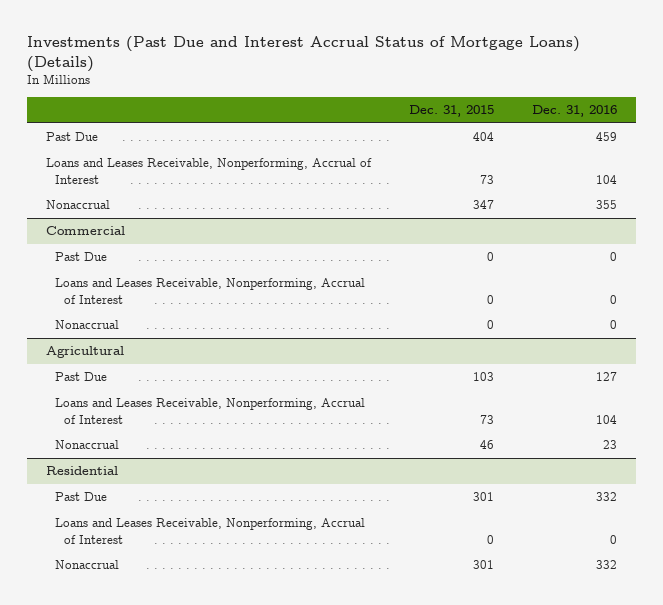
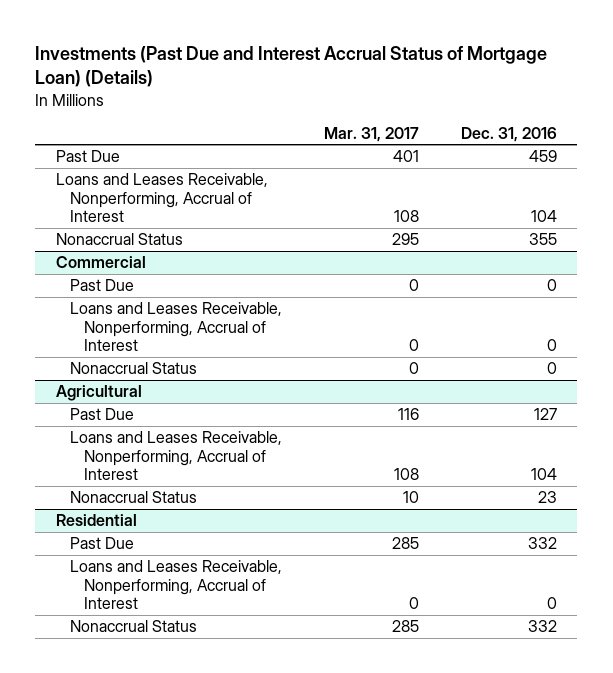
[26,35,580,72] Investments (Past Due and Interest Accrual Status of Mortgage Loans) (Details) -> [35,45,548,88] Investments (Past Due and Interest Accrual Status of Mortgage Loan) (Details)
[408,105,494,118] Dec. 31, 2015 -> none
none -> [323,126,419,142] Mar. 31, 2017
[45,200,110,210] Nonaccrual -> [56,233,184,246] Nonaccrual Status
[55,320,120,330] Nonaccrual -> [70,362,198,375] Nonaccrual Status
[55,440,120,450] Nonaccrual -> [70,491,198,504] Nonaccrual Status
[55,560,120,570] Nonaccrual -> [70,620,198,633] Nonaccrual Status

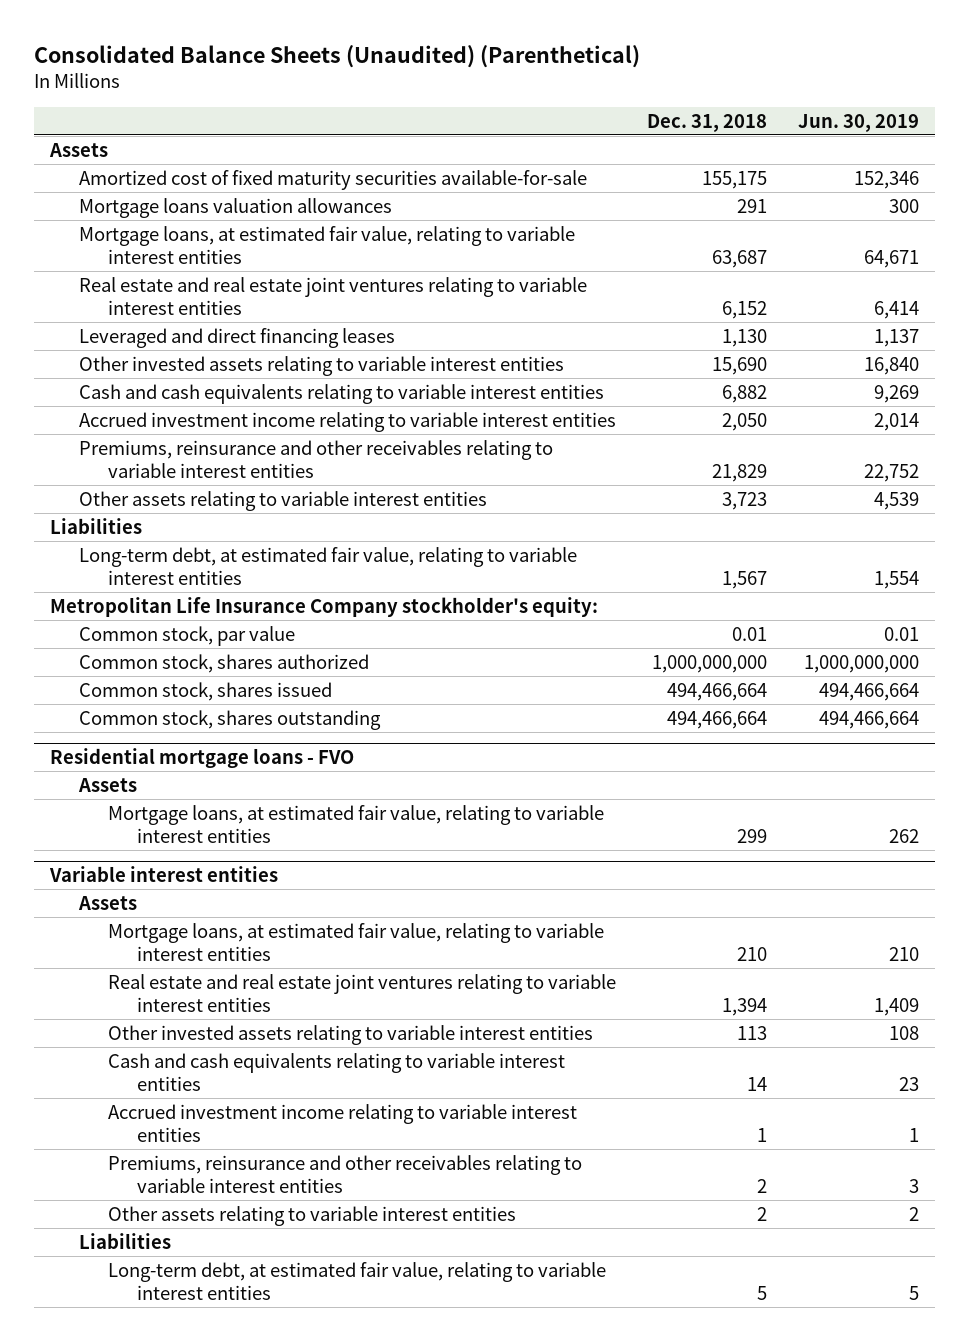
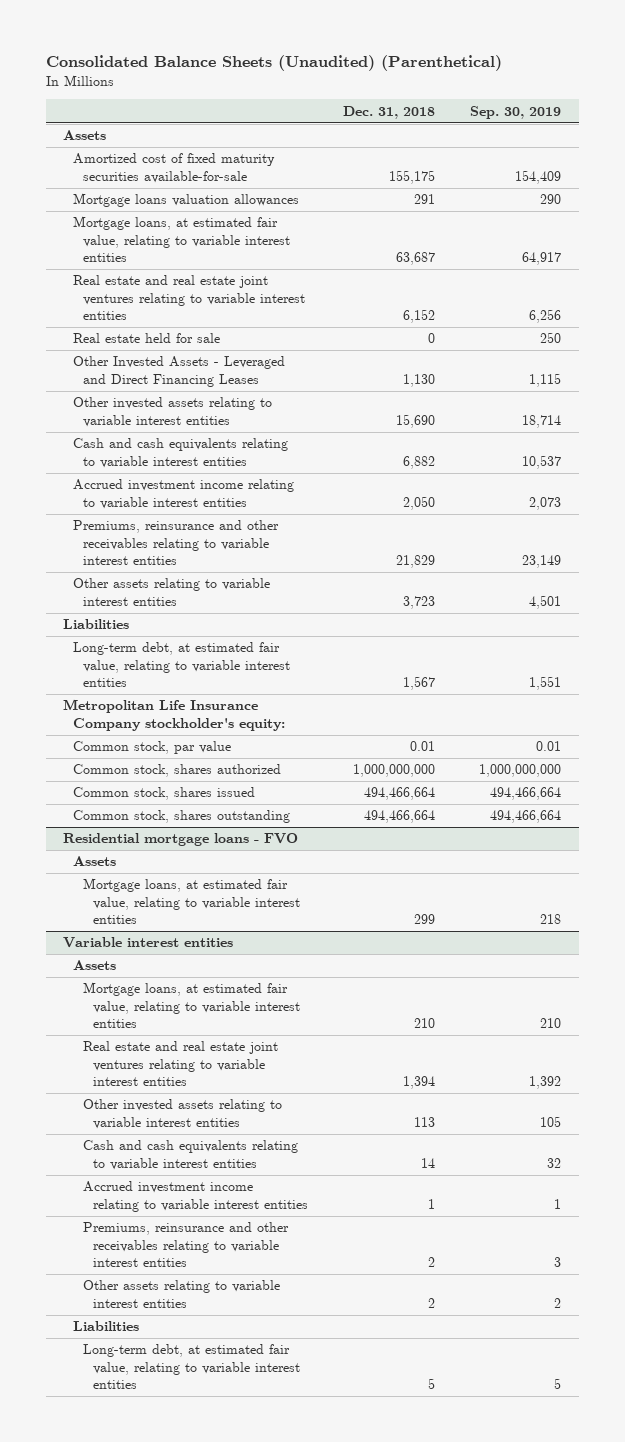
[798,113,920,132] Jun. 30, 2019 -> none
none -> [470,105,562,119] Sep. 30, 2019
none -> [73,333,221,344] Real estate held for sale
[78,327,395,348] Leveraged and direct financing leases -> [73,356,286,387] Other Invested Assets - Leveraged and Direct Financing Leases

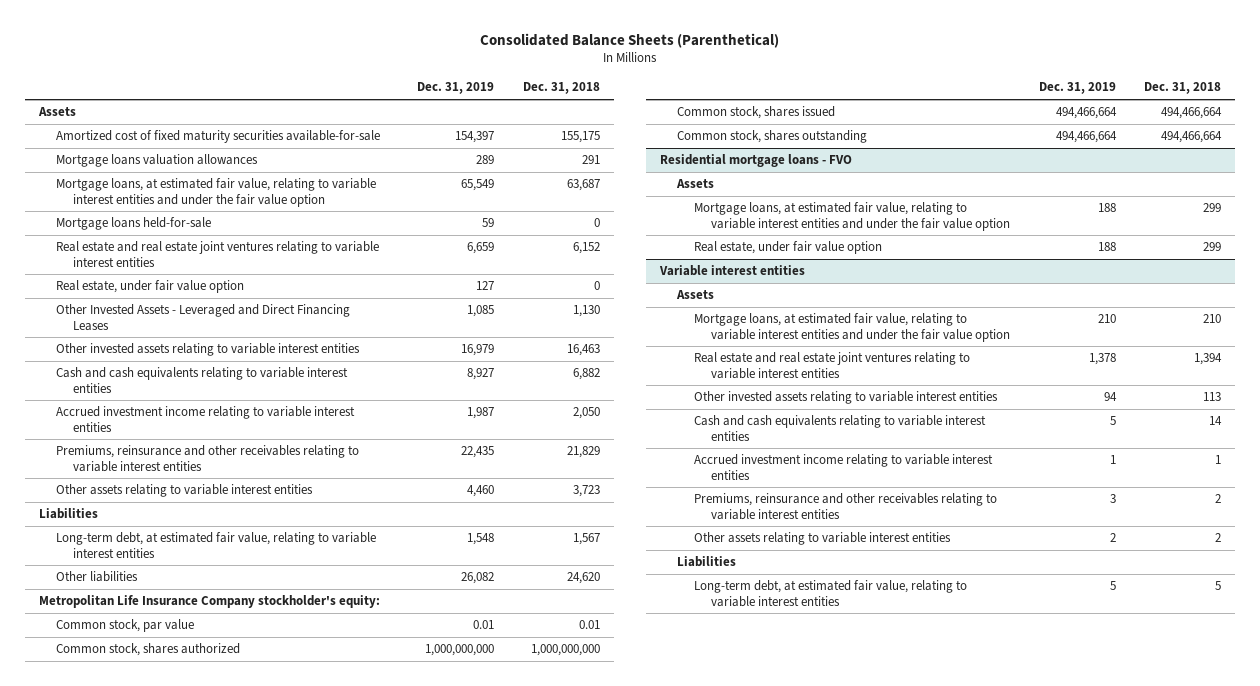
[45,55,502,72] Consolidated Balance Sheets (Unaudited) (Parenthetical) -> [479,32,779,48] Consolidated Balance Sheets (Parenthetical)
[470,105,562,119] Sep. 30, 2019 -> none
none -> [417,82,495,95] Dec. 31, 2019
[73,216,291,262] Mortgage loans, at estimated fair value, relating to variable interest entities -> [55,178,376,207] Mortgage loans, at estimated fair value, relating to variable interest entities and under the fair value option
none -> [55,217,211,231] Mortgage loans held-for-sale
[73,333,221,344] Real estate held for sale -> [55,280,244,294] Real estate, under fair value option
[396,413,436,428] 15,690 -> [566,344,600,357] 16,463
none -> [55,571,138,583] Other liabilities
[83,878,301,924] Mortgage loans, at estimated fair value, relating to variable interest entities -> [694,202,1011,231] Mortgage loans, at estimated fair value, relating to variable interest entities and under the fair value option
none -> [694,241,883,255] Real estate, under fair value option
[83,982,301,1028] Mortgage loans, at estimated fair value, relating to variable interest entities -> [694,313,1011,342] Mortgage loans, at estimated fair value, relating to variable interest entities and under the fair value option

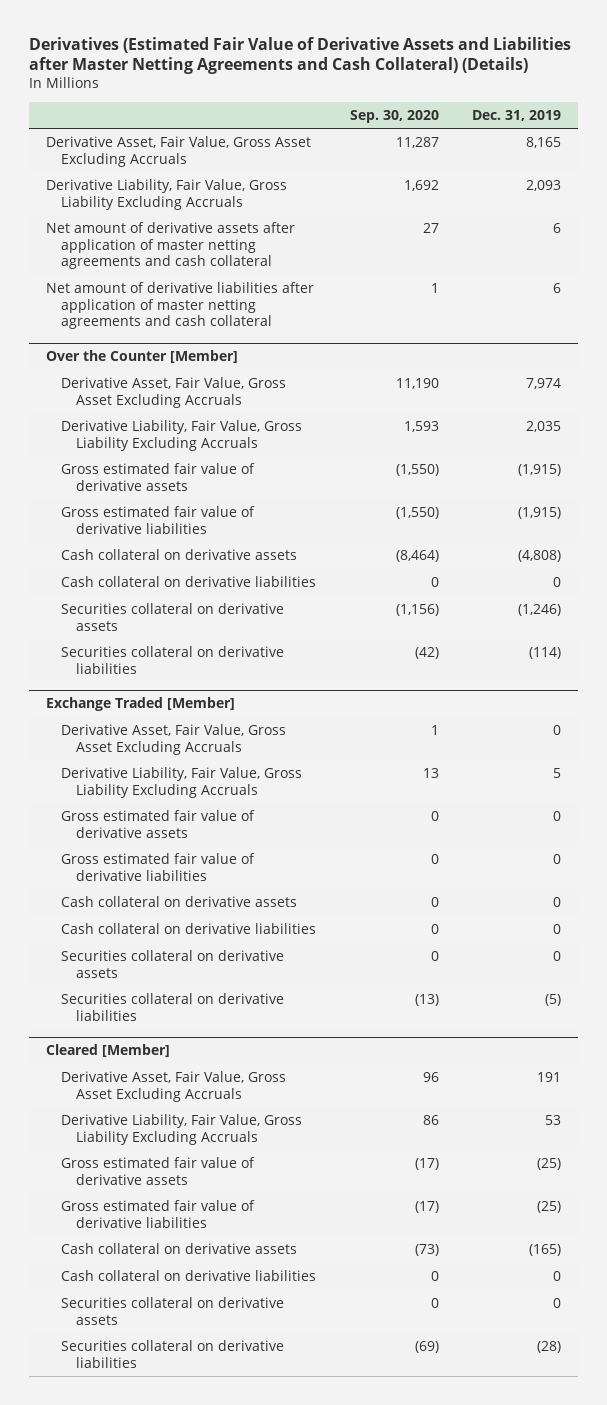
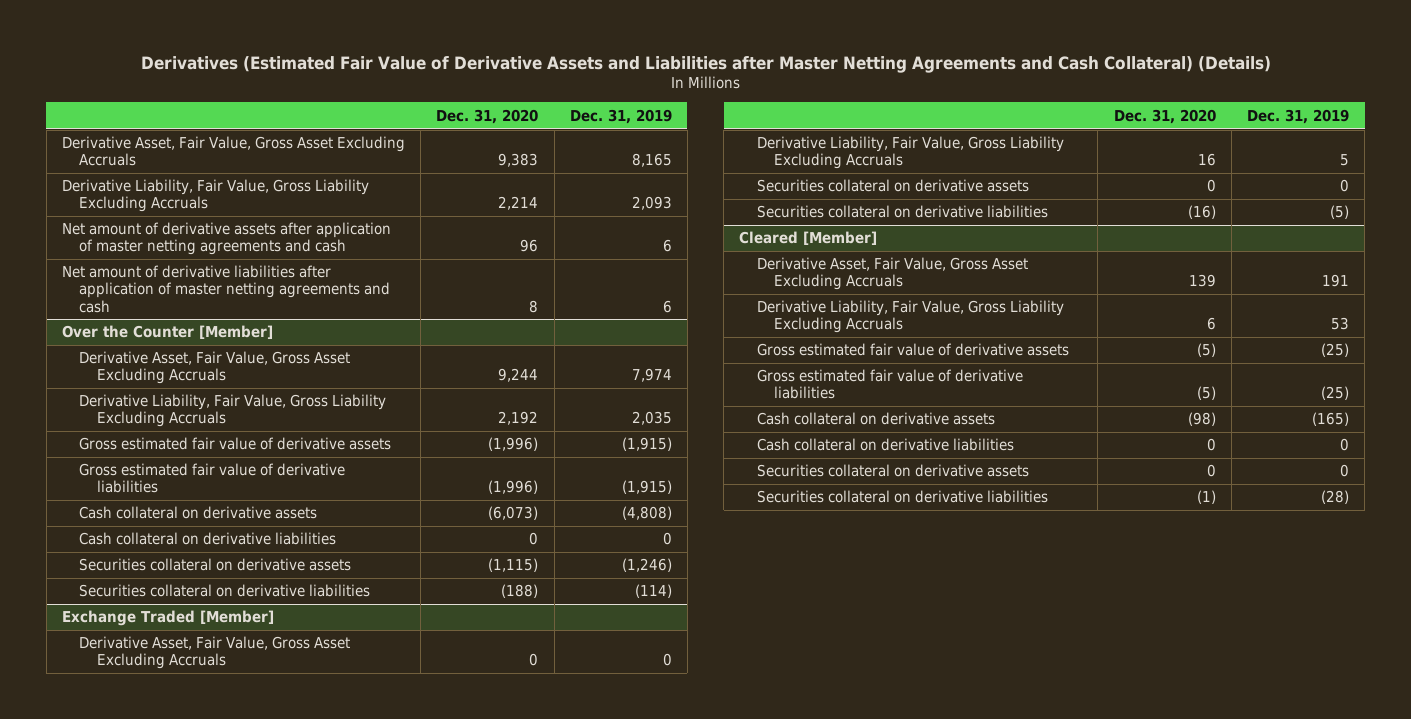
[349,109,439,123] Sep. 30, 2020 -> none
none -> [436,108,539,124] Dec. 31, 2020
[46,222,296,270] Net amount of derivative assets after application of master netting agreements and cash collateral -> [61,222,391,256] Net amount of derivative assets after application of master netting agreements and cash
[46,282,315,330] Net amount of derivative liabilities after application of master netting agreements and cash collateral -> [61,265,391,313] Net amount of derivative liabilities after application of master netting agreements and cash
[60,810,255,838] Gross estimated fair value of derivative assets -> none
[60,853,255,881] Gross estimated fair value of derivative liabilities -> none
[60,896,297,908] Cash collateral on derivative assets -> none
[60,923,316,935] Cash collateral on derivative liabilities -> none

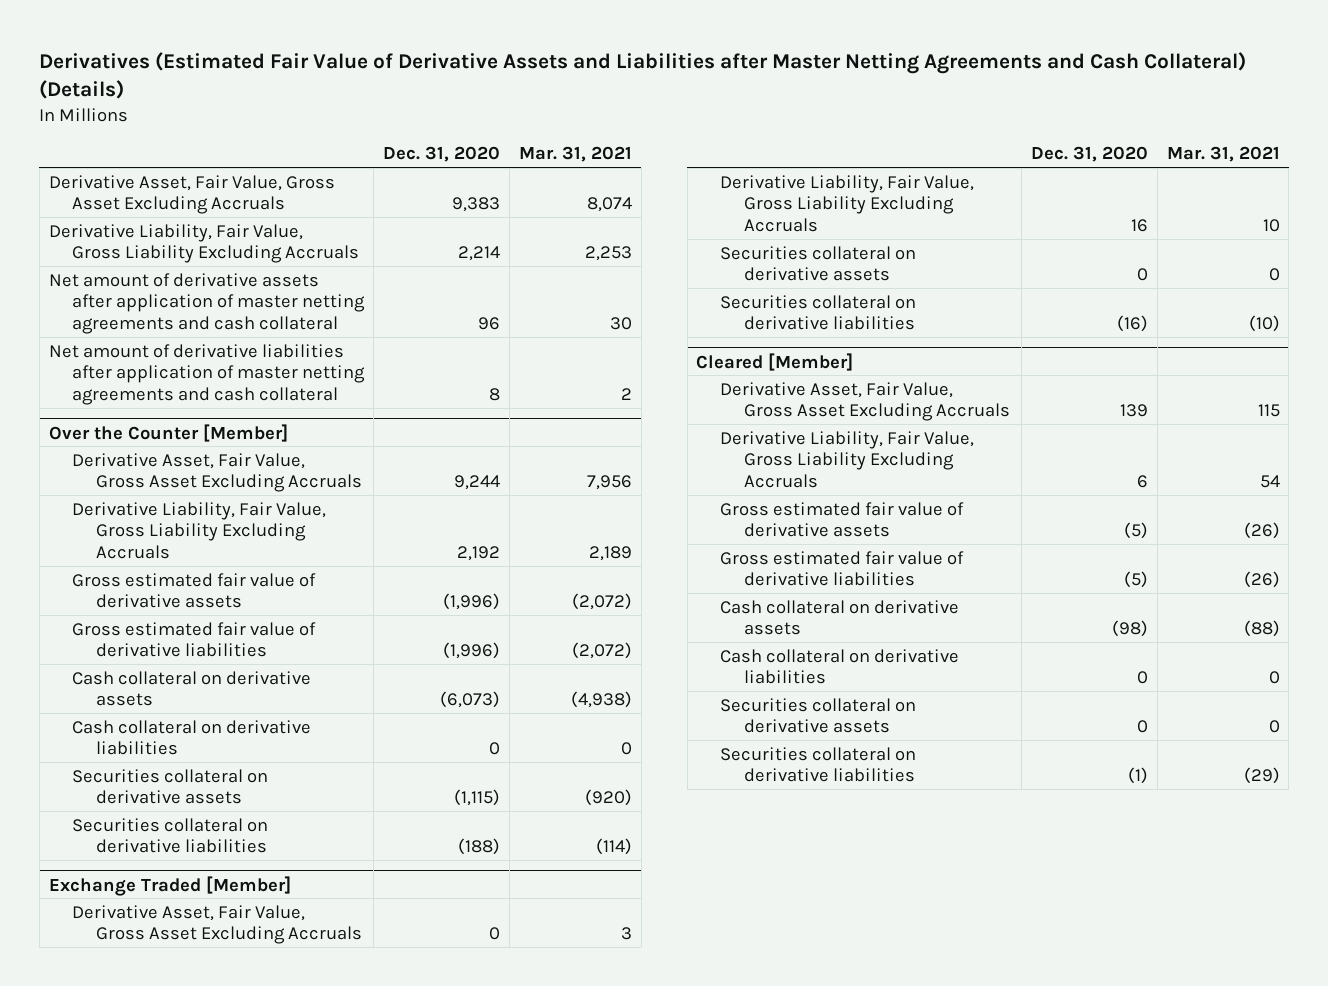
[569,108,672,124] Dec. 31, 2019 -> none
none -> [518,146,632,163] Mar. 31, 2021
[61,222,391,256] Net amount of derivative assets after application of master netting agreements and cash -> [48,272,366,335] Net amount of derivative assets after application of master netting agreements and cash collateral
[61,265,391,313] Net amount of derivative liabilities after application of master netting agreements and cash -> [48,343,366,406] Net amount of derivative liabilities after application of master netting agreements and cash collateral

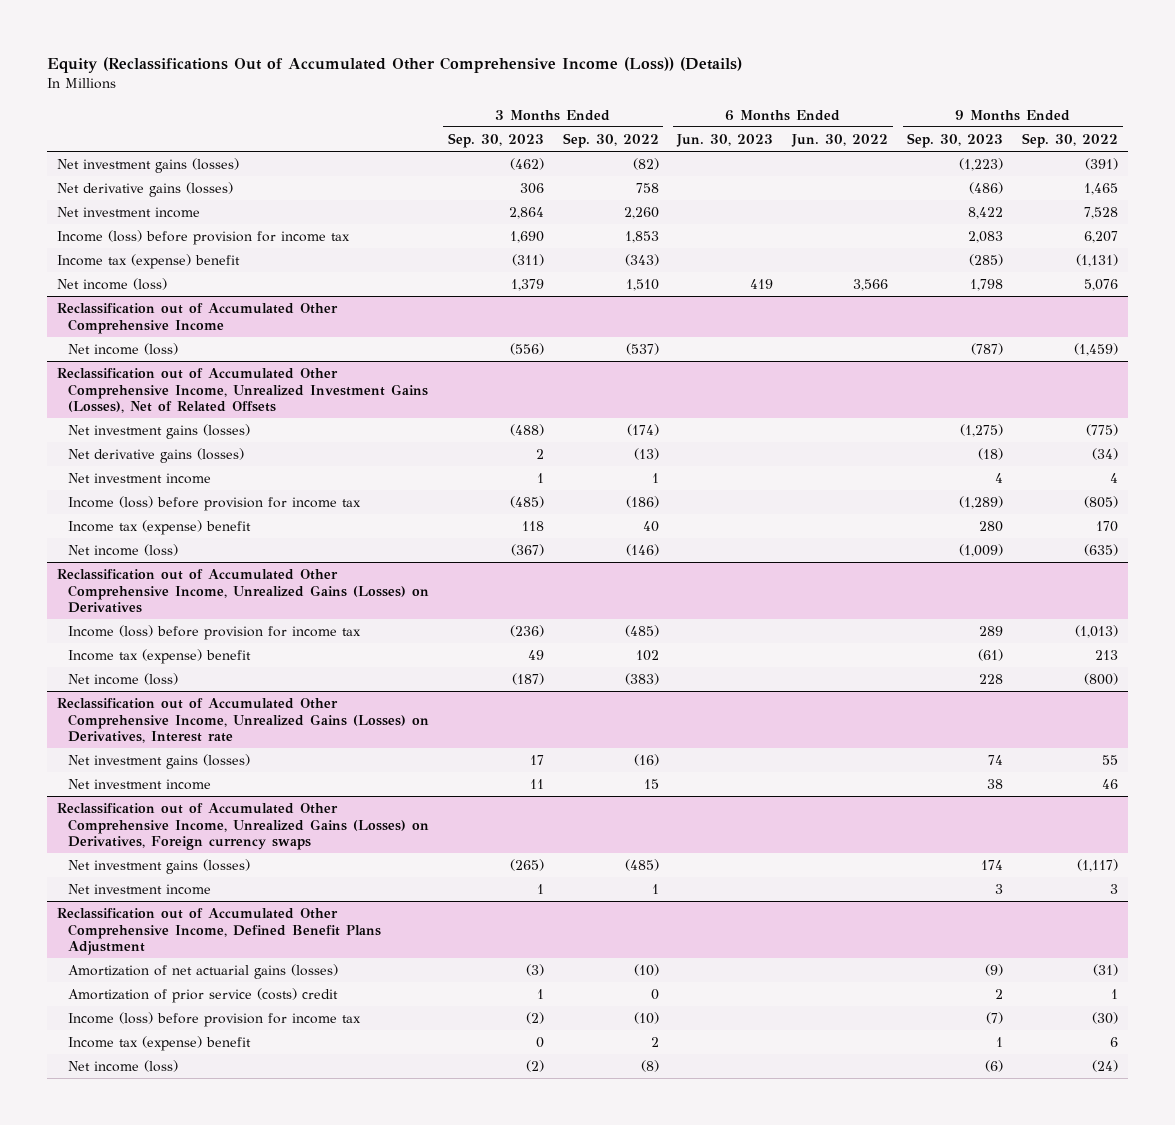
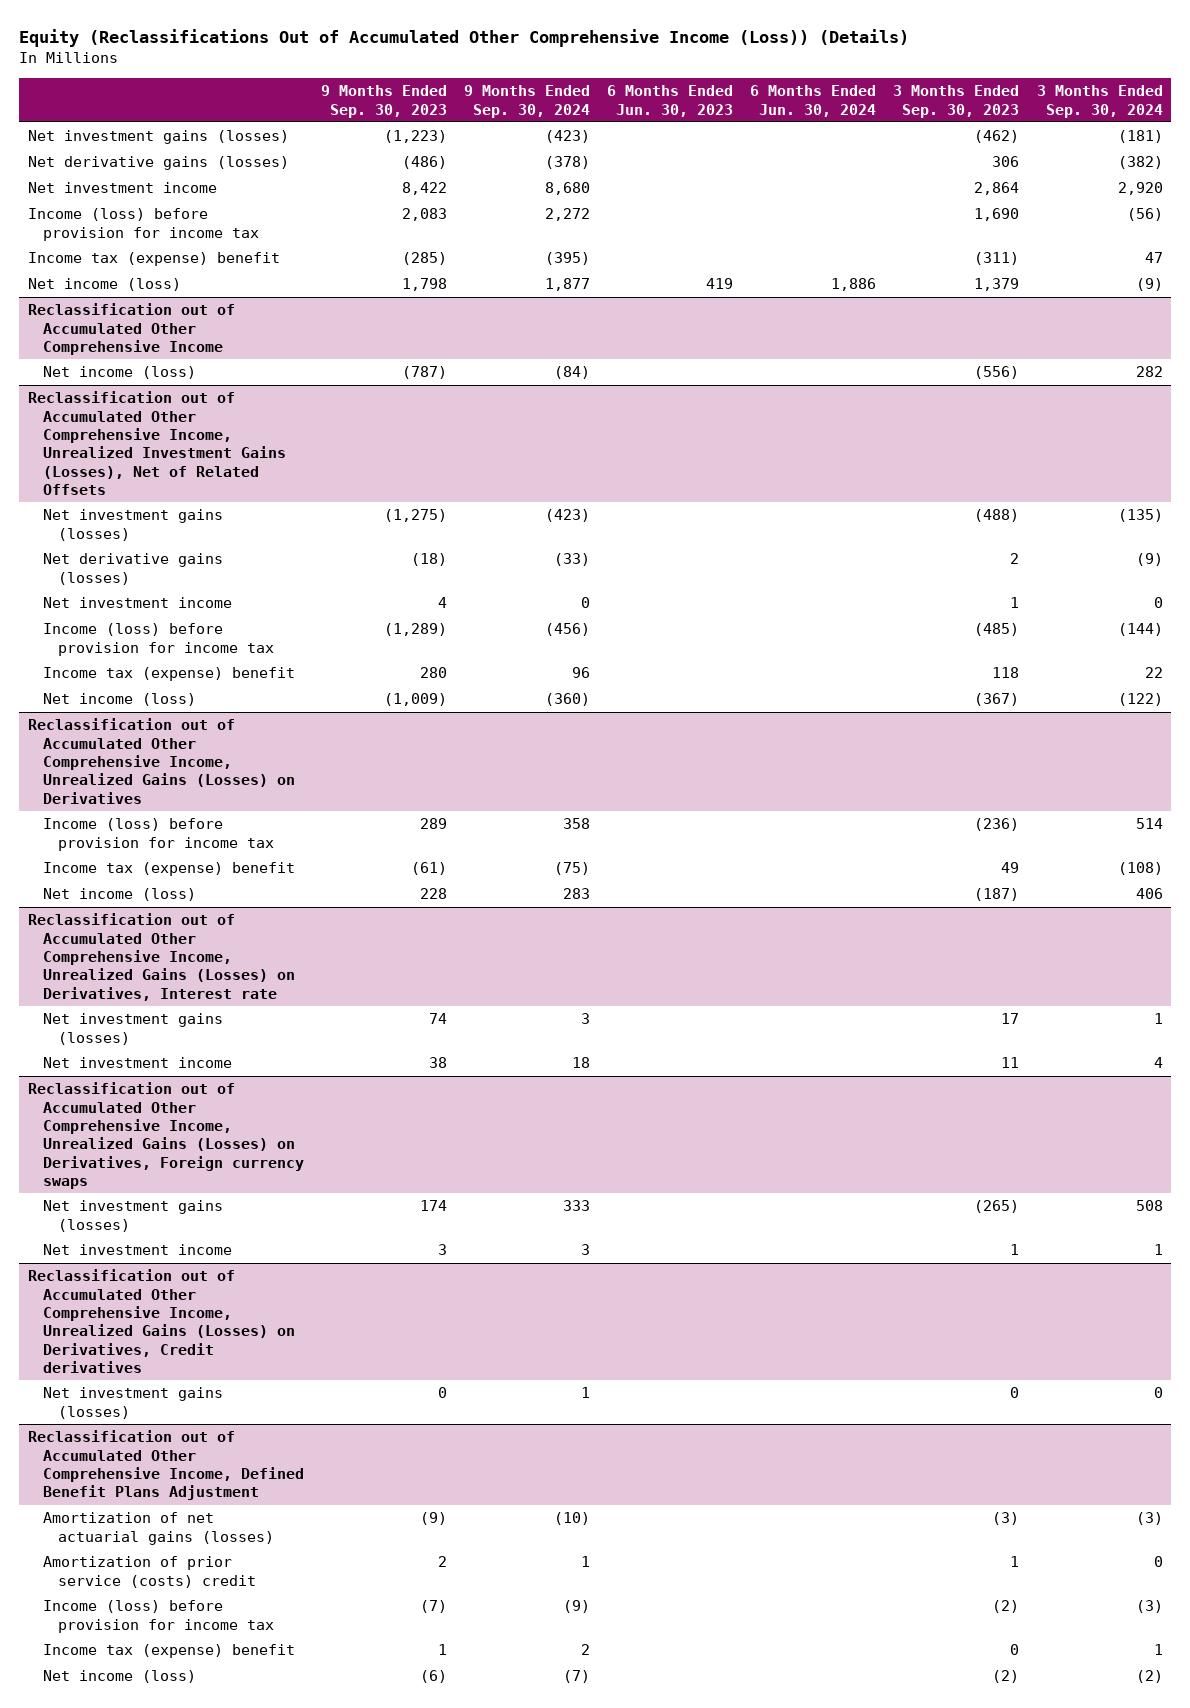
[562,132,659,148] Sep. 30, 2022 -> none
[791,133,889,147] Jun. 30, 2022 -> none
[1022,132,1119,148] Sep. 30, 2022 -> none
none -> [464,85,591,118] 9 Months Ended Sep. 30, 2024
none -> [750,85,877,117] 6 Months Ended Jun. 30, 2024
none -> [1036,85,1163,118] 3 Months Ended Sep. 30, 2024
none -> [27,1269,296,1374] Reclassification out of Accumulated Other Comprehensive Income, Unrealized Gains (Losses) on Derivatives, Credit derivatives
none -> [43,1387,224,1419] Net investment gains (losses)

